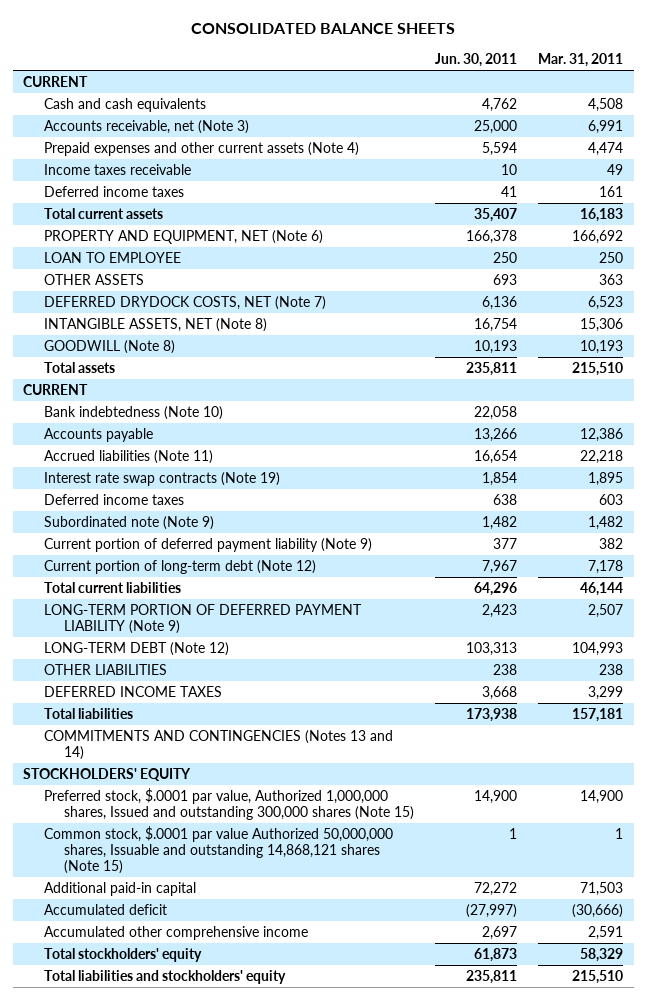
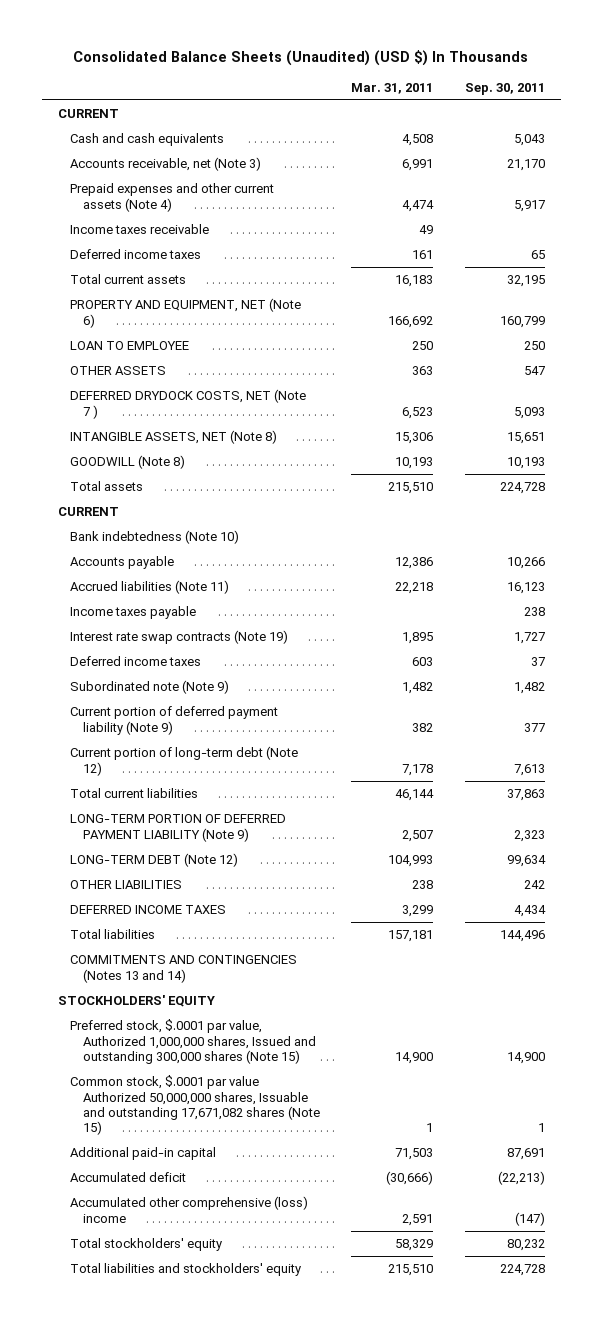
[191,23,456,35] CONSOLIDATED BALANCE SHEETS -> [73,49,529,66] Consolidated Balance Sheets (Unaudited) (USD $) In Thousands
[435,52,518,67] Jun. 30, 2011 -> none
none -> [465,82,546,95] Sep. 30, 2011
[43,296,326,311] DEFERRED DRYDOCK COSTS, NET (Note 7) -> [70,389,307,419] DEFERRED DRYDOCK COSTS, NET (Note 7 )
none -> [70,606,197,620] Income taxes payable
[43,826,393,874] Common stock, $.0001 par value Authorized 50,000,000 shares, Issuable and outstanding 14,868,121 shares (Note 15) -> [70,1075,320,1136] Common stock, $.0001 par value Authorized 50,000,000 shares, Issuable and outstanding 17,671,082 shares (Note 15)
[43,926,308,941] Accumulated other comprehensive income -> [70,1196,309,1223] Accumulated other comprehensive (loss) income

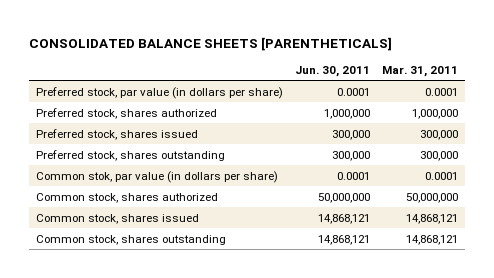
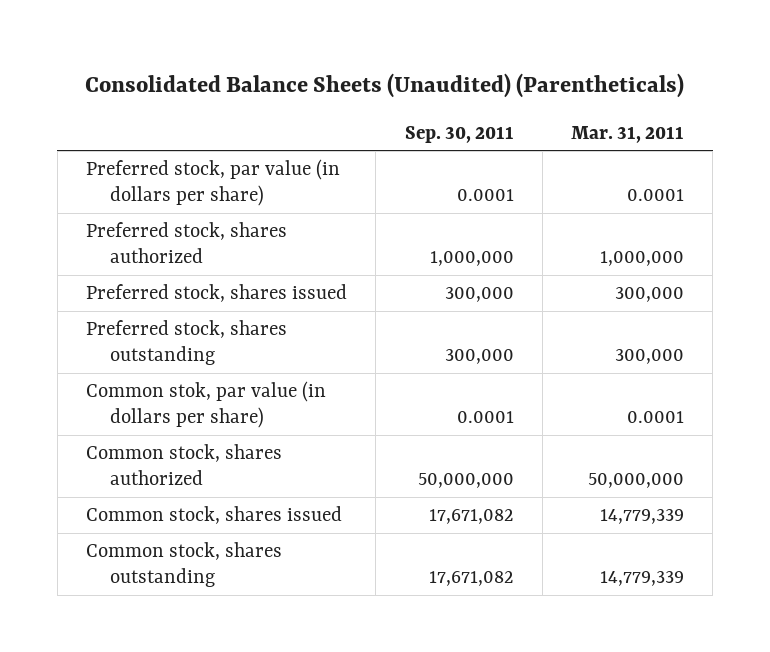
[29,36,393,51] CONSOLIDATED BALANCE SHEETS [PARENTHETICALS] -> [85,72,685,98] Consolidated Balance Sheets (Unaudited) (Parentheticals)
[294,65,370,77] Jun. 30, 2011 -> none
none -> [404,125,514,143] Sep. 30, 2011
[406,213,459,224] 14,868,121 -> [600,509,685,525] 14,779,339
[406,234,459,245] 14,868,121 -> [600,571,685,587] 14,779,339

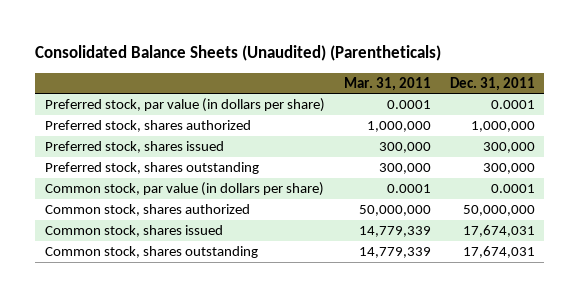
[404,125,514,143] Sep. 30, 2011 -> none
none -> [449,76,535,91] Dec. 31, 2011
[86,381,327,429] Common stok, par value (in dollars per share) -> [44,182,324,197] Common stock, par value (in dollars per share)

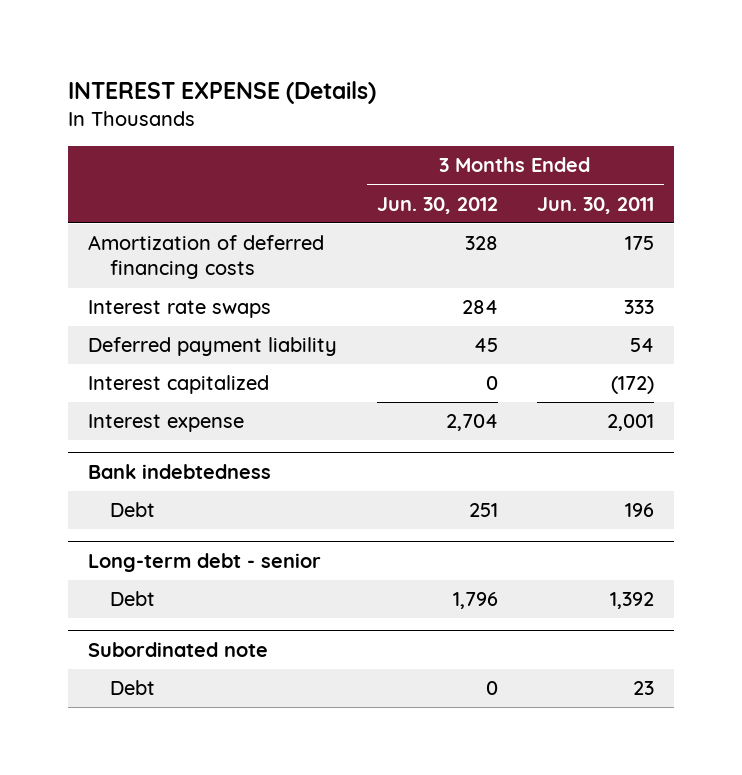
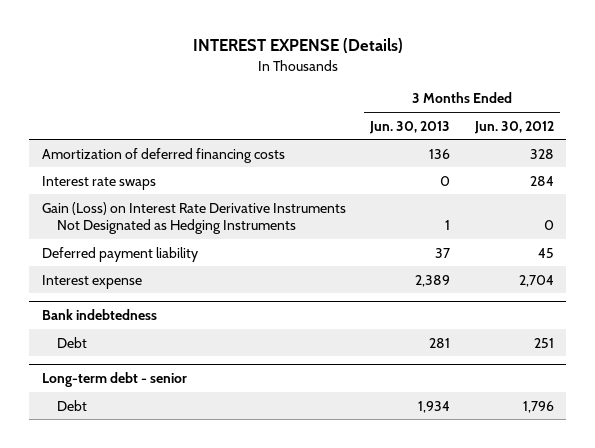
[537,196,655,214] Jun. 30, 2011 -> none
none -> [369,120,451,134] Jun. 30, 2013
none -> [41,201,346,234] Gain (Loss) on Interest Rate Derivative Instruments Not Designated as Hedging Instruments
[87,375,269,395] Interest capitalized -> none
[87,641,268,657] Subordinated note -> none
[110,680,156,696] Debt -> none

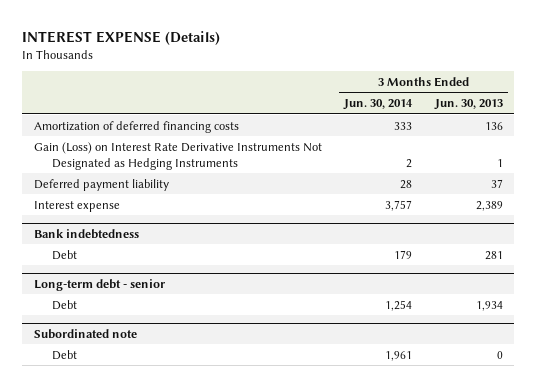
[473,120,554,134] Jun. 30, 2012 -> none
none -> [343,99,414,111] Jun. 30, 2014
[41,175,156,190] Interest rate swaps -> none
none -> [33,328,137,339] Subordinated note
none -> [52,349,78,360] Debt

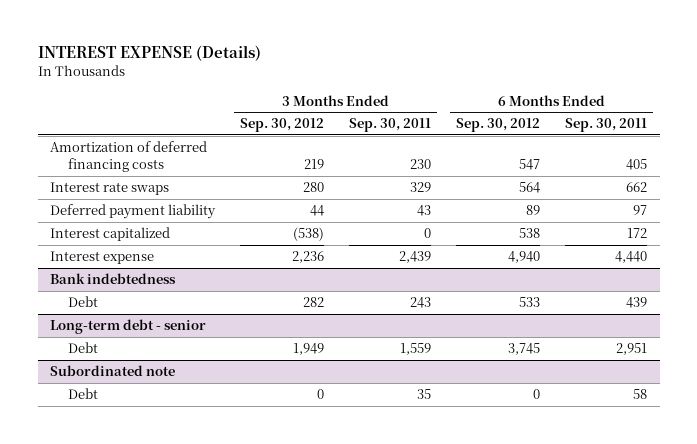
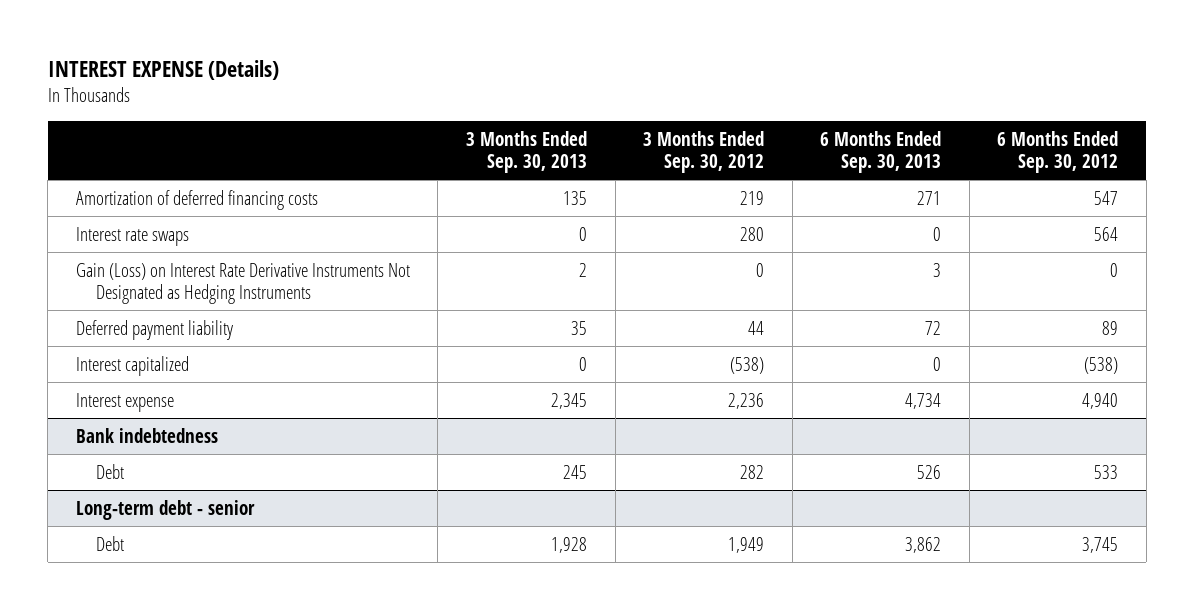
[349,118,432,133] Sep. 30, 2011 -> none
[565,118,648,133] Sep. 30, 2011 -> none
none -> [465,130,587,173] 3 Months Ended Sep. 30, 2013
none -> [820,130,942,173] 6 Months Ended Sep. 30, 2013
none -> [75,262,410,304] Gain (Loss) on Interest Rate Derivative Instruments Not Designated as Hedging Instruments
[519,228,541,239] 538 -> [1084,356,1119,374] (538)
[50,365,176,377] Subordinated note -> none
[68,388,99,400] Debt -> none

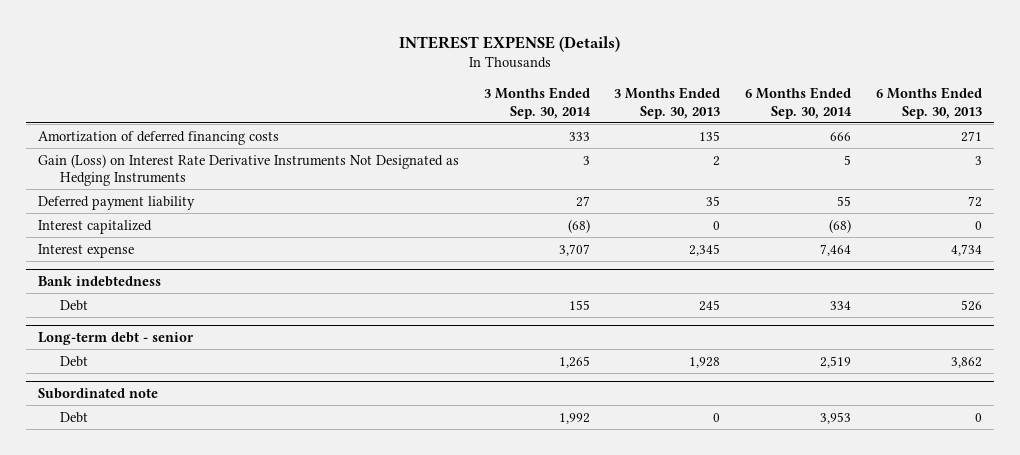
[643,130,765,173] 3 Months Ended Sep. 30, 2012 -> none
[997,130,1119,173] 6 Months Ended Sep. 30, 2012 -> none
none -> [483,87,591,119] 3 Months Ended Sep. 30, 2014
none -> [744,87,852,119] 6 Months Ended Sep. 30, 2014
[75,226,189,246] Interest rate swaps -> none
none -> [38,388,159,400] Subordinated note
none -> [60,411,89,423] Debt

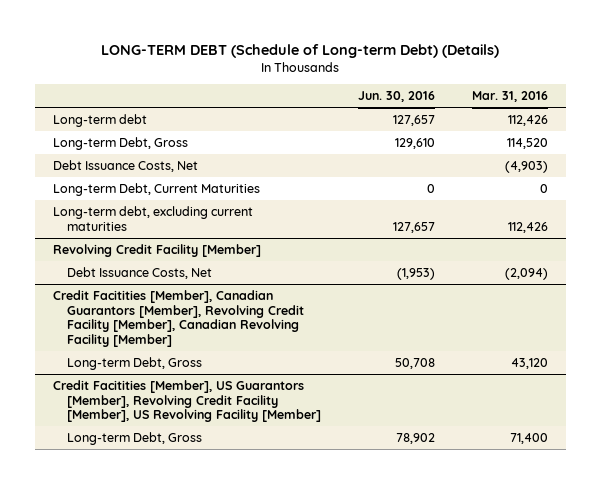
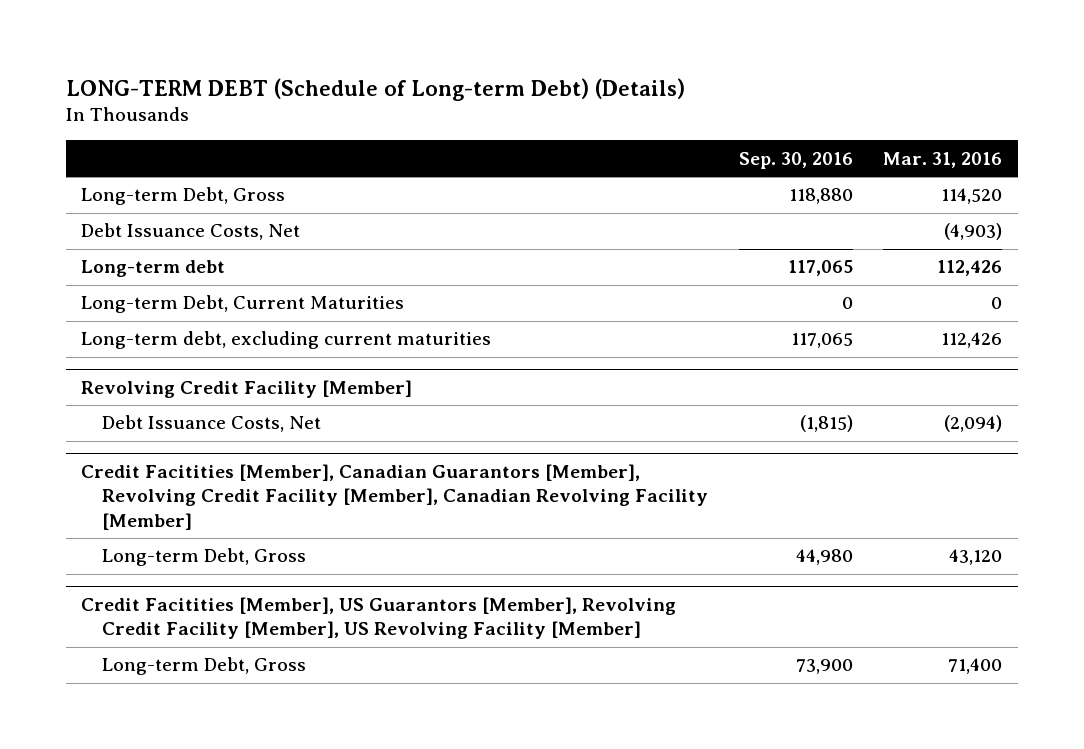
[357,91,435,103] Jun. 30, 2016 -> none
none -> [738,151,853,169] Sep. 30, 2016
[53,113,148,127] Long-term debt -> [81,260,226,278] Long-term debt

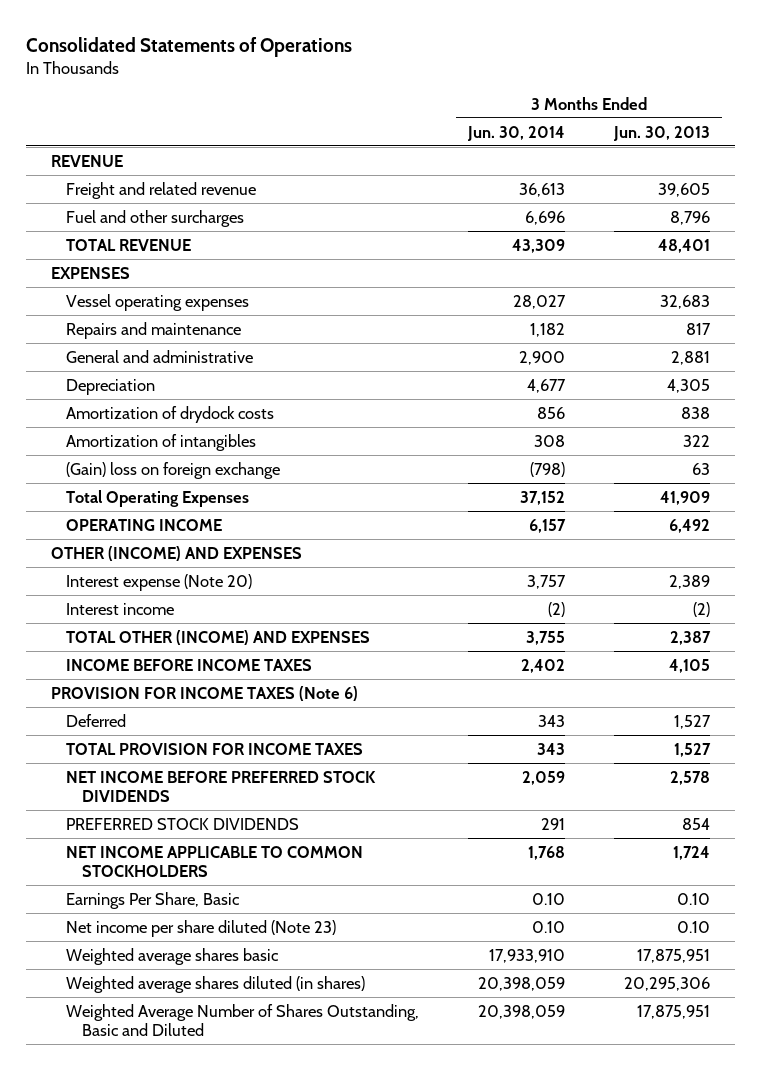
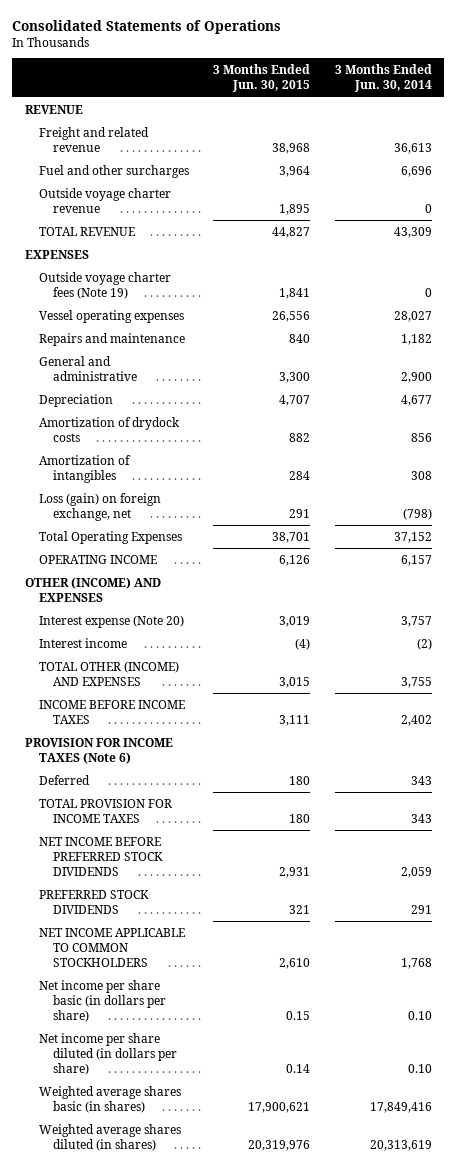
[613,125,711,141] Jun. 30, 2013 -> none
none -> [213,64,311,93] 3 Months Ended Jun. 30, 2015
none -> [38,187,171,213] Outside voyage charter revenue
none -> [38,271,171,299] Outside voyage charter fees (Note 19)
[66,461,281,479] (Gain) loss on foreign exchange -> [38,492,161,521] Loss (gain) on foreign exchange, net
[66,891,241,909] Earnings Per Share, Basic -> none
[66,1003,420,1037] Weighted Average Number of Shares Outstanding, Basic and Diluted -> none
none -> [38,979,166,1022] Net income per share basic (in dollars per share)
[66,919,337,937] Net income per share diluted (Note 23) -> [38,1032,177,1075] Net income per share diluted (in dollars per share)
[66,947,280,965] Weighted average shares basic -> [38,1085,181,1113] Weighted average shares basic (in shares)
[489,948,566,963] 17,933,910 -> [369,1101,432,1113] 17,849,416
[478,976,566,991] 20,398,059 -> [369,1139,432,1151] 20,313,619

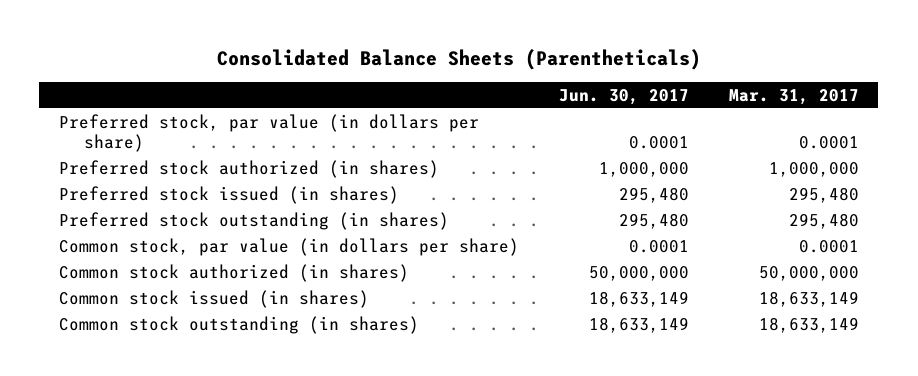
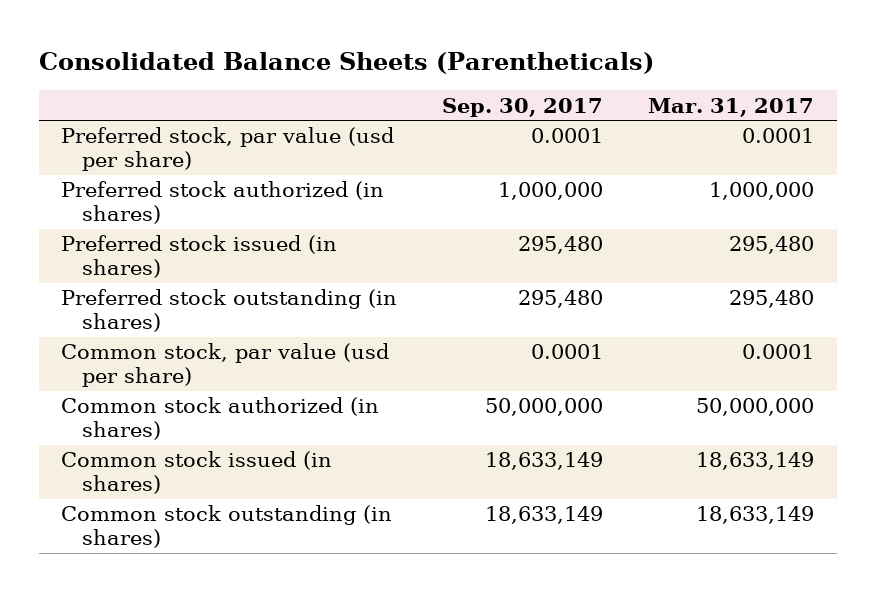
[558,88,689,105] Jun. 30, 2017 -> none
none -> [442,97,604,117] Sep. 30, 2017
[59,113,480,153] Preferred stock, par value (in dollars per share) -> [61,127,395,172] Preferred stock, par value (usd per share)
[59,237,520,256] Common stock, par value (in dollars per share) -> [61,343,390,388] Common stock, par value (usd per share)

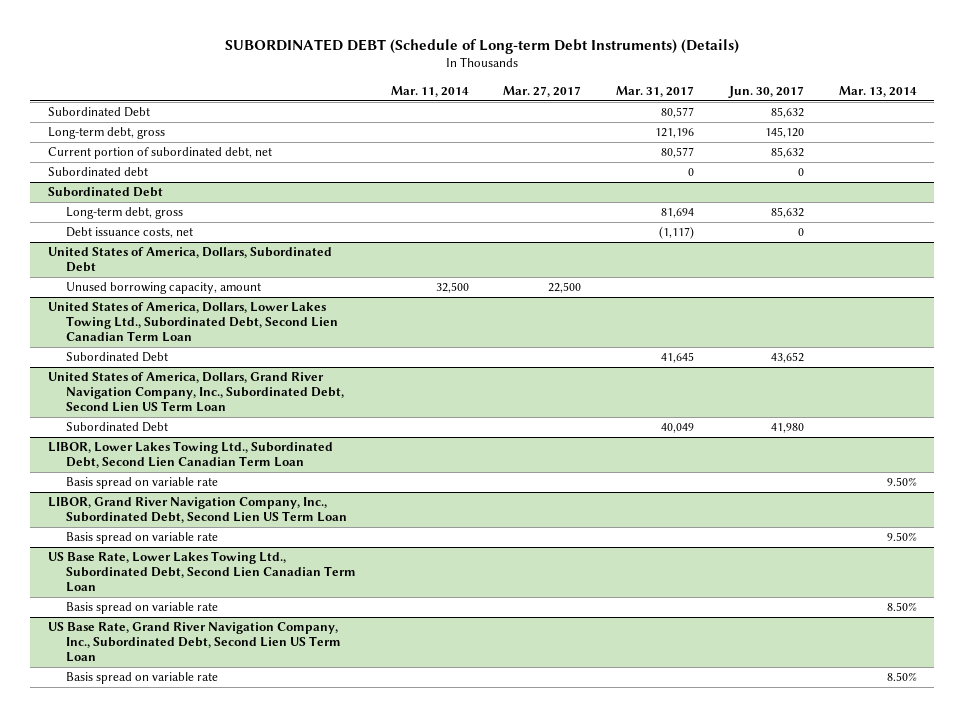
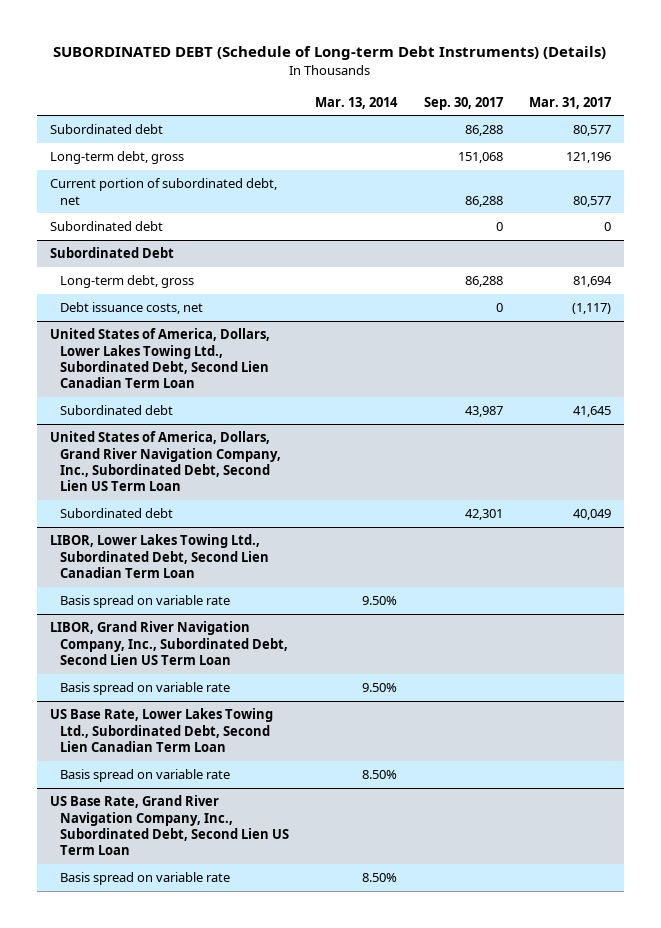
[390,85,469,97] Mar. 11, 2014 -> none
[503,85,582,97] Mar. 27, 2017 -> none
[728,85,805,98] Jun. 30, 2017 -> none
none -> [423,96,503,110] Sep. 30, 2017
[47,107,150,118] Subordinated Debt -> [49,124,163,135] Subordinated debt
[47,247,332,273] United States of America, Dollars, Subordinated Debt -> none
[65,282,261,295] Unused borrowing capacity, amount -> none
[65,352,168,363] Subordinated Debt -> [60,405,174,416] Subordinated debt
[65,422,168,433] Subordinated Debt -> [60,508,174,519] Subordinated debt

